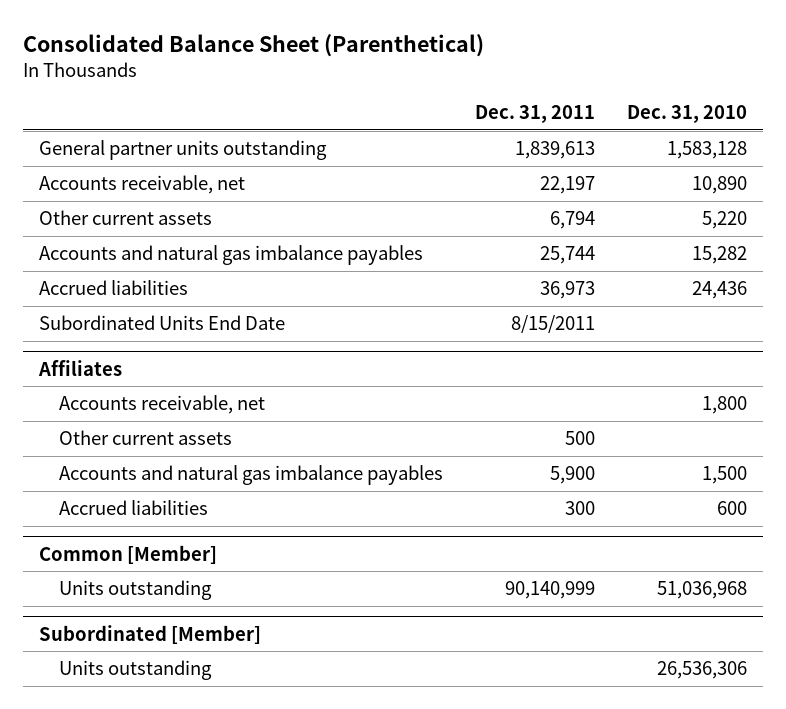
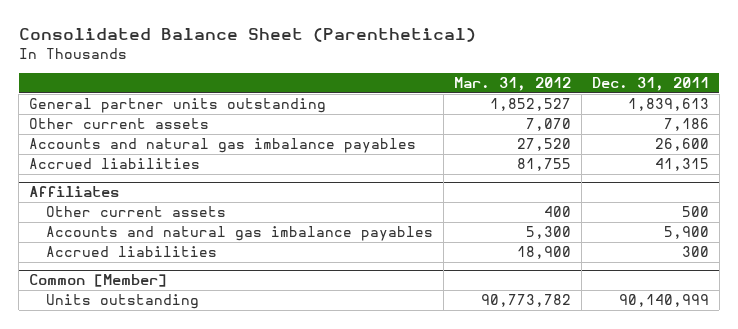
[626,105,747,124] Dec. 31, 2010 -> none
none -> [454,77,572,92] Mar. 31, 2012
[39,175,246,195] Accounts receivable, net -> none
[39,315,286,331] Subordinated Units End Date -> none
[549,211,595,230] 6,794 -> [663,118,709,132] 7,186
[539,246,595,265] 25,744 -> [654,138,709,152] 26,600
[539,281,595,300] 36,973 -> [654,158,709,172] 41,315
[58,395,265,415] Accounts receivable, net -> none
[39,624,262,644] Subordinated [Member] -> none
[58,660,212,681] Units outstanding -> none

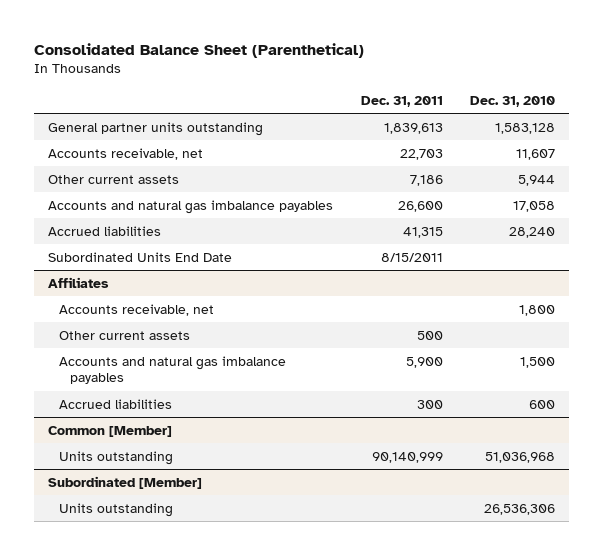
[454,77,572,92] Mar. 31, 2012 -> none
none -> [469,95,555,107] Dec. 31, 2010
none -> [48,147,204,160] Accounts receivable, net
none -> [48,251,233,262] Subordinated Units End Date
none -> [58,303,214,316] Accounts receivable, net
none -> [48,475,203,489] Subordinated [Member]
none -> [58,502,173,517] Units outstanding

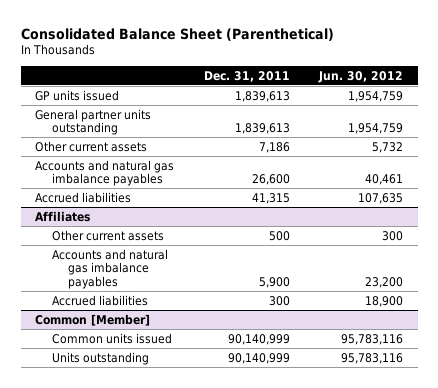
[469,95,555,107] Dec. 31, 2010 -> none
none -> [317,70,403,83] Jun. 30, 2012
none -> [35,89,120,101] GP units issued
[48,147,204,160] Accounts receivable, net -> none
[48,251,233,262] Subordinated Units End Date -> none
[58,303,214,316] Accounts receivable, net -> none
none -> [51,332,172,344] Common units issued
[48,475,203,489] Subordinated [Member] -> none
[58,502,173,517] Units outstanding -> none

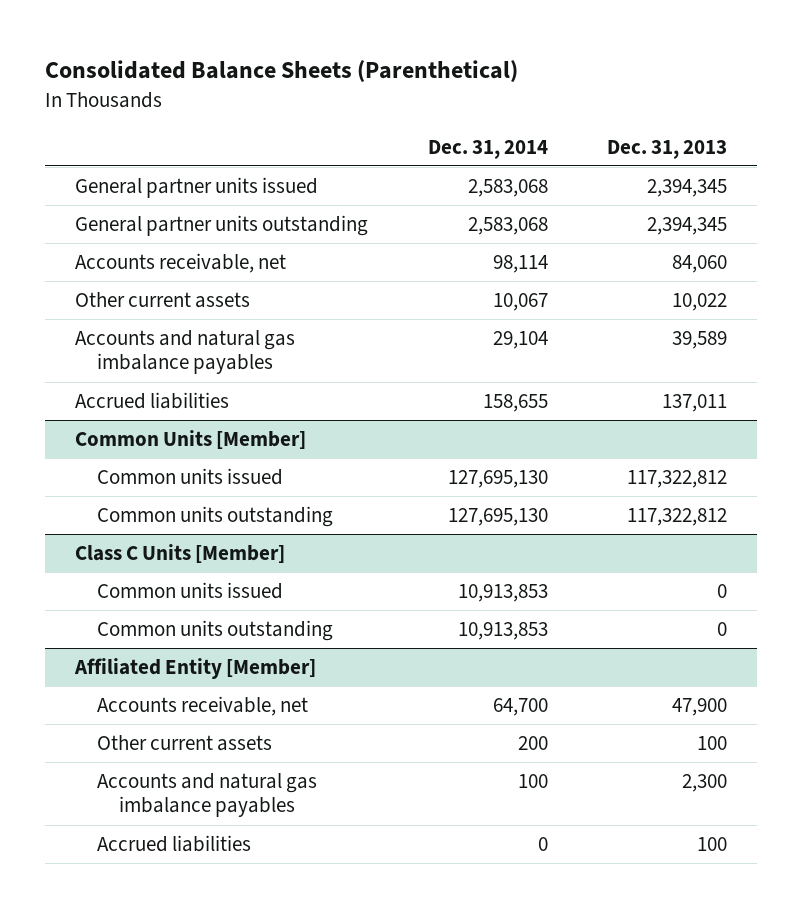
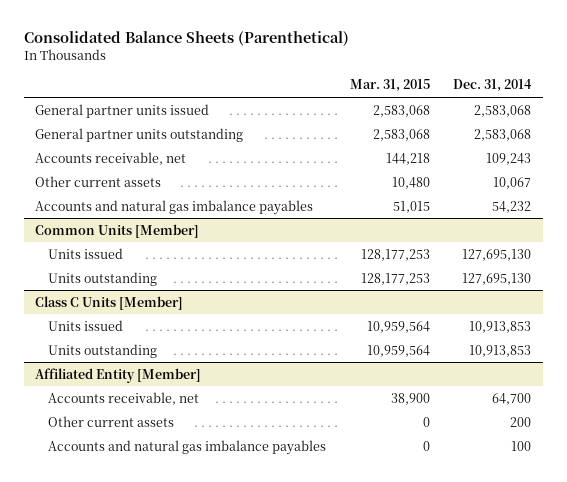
[607,139,728,159] Dec. 31, 2013 -> none
none -> [349,79,430,93] Mar. 31, 2015
[492,255,548,274] 98,114 -> [486,152,532,165] 109,243
[75,392,230,410] Accrued liabilities -> none
[492,331,548,350] 29,104 -> [492,200,532,213] 54,232
[97,468,284,486] Common units issued -> [48,247,124,259] Units issued
[97,506,334,528] Common units outstanding -> [48,271,158,286] Units outstanding
[97,582,284,600] Common units issued -> [48,319,124,331] Units issued
[97,620,334,642] Common units outstanding -> [48,343,158,358] Units outstanding
[97,835,252,853] Accrued liabilities -> none

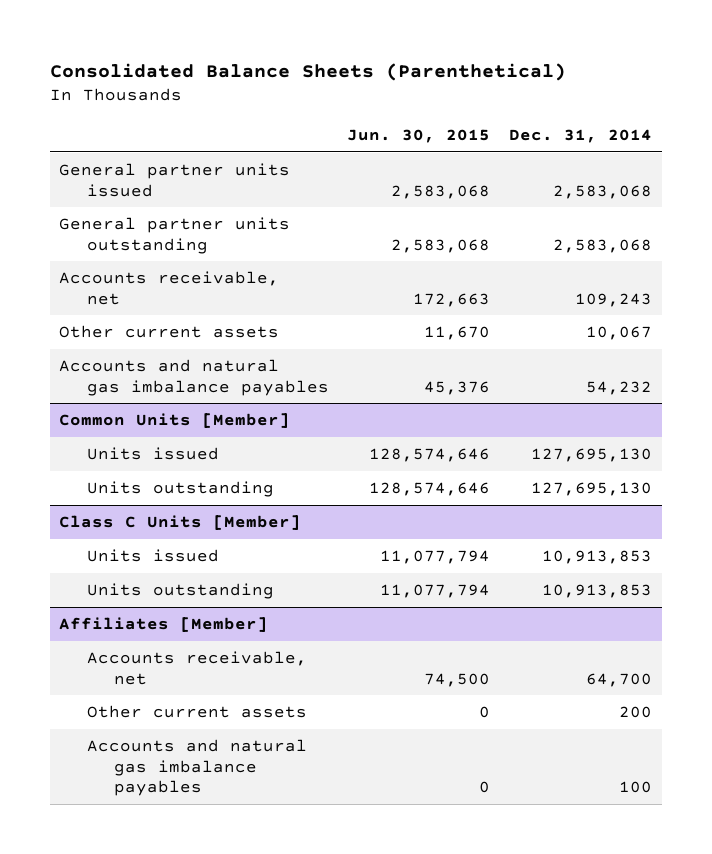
[349,79,430,93] Mar. 31, 2015 -> none
none -> [347,128,491,143] Jun. 30, 2015
[35,367,202,383] Affiliated Entity [Member] -> [59,617,269,633] Affiliates [Member]

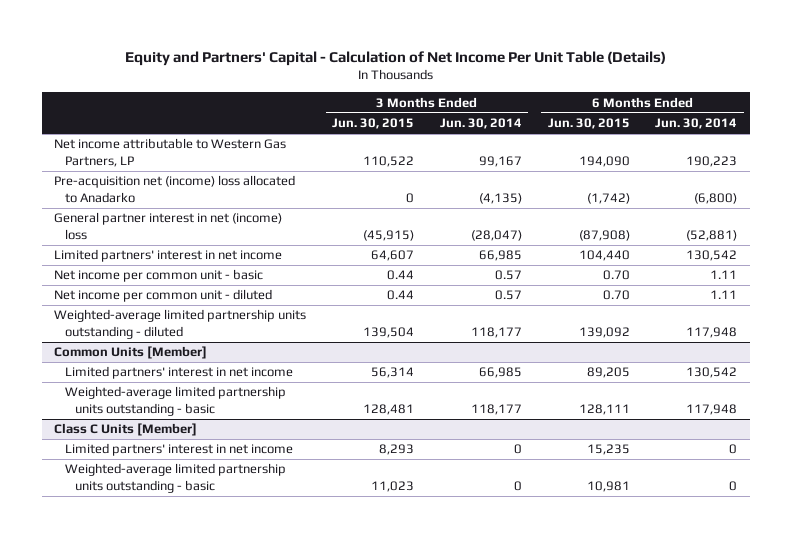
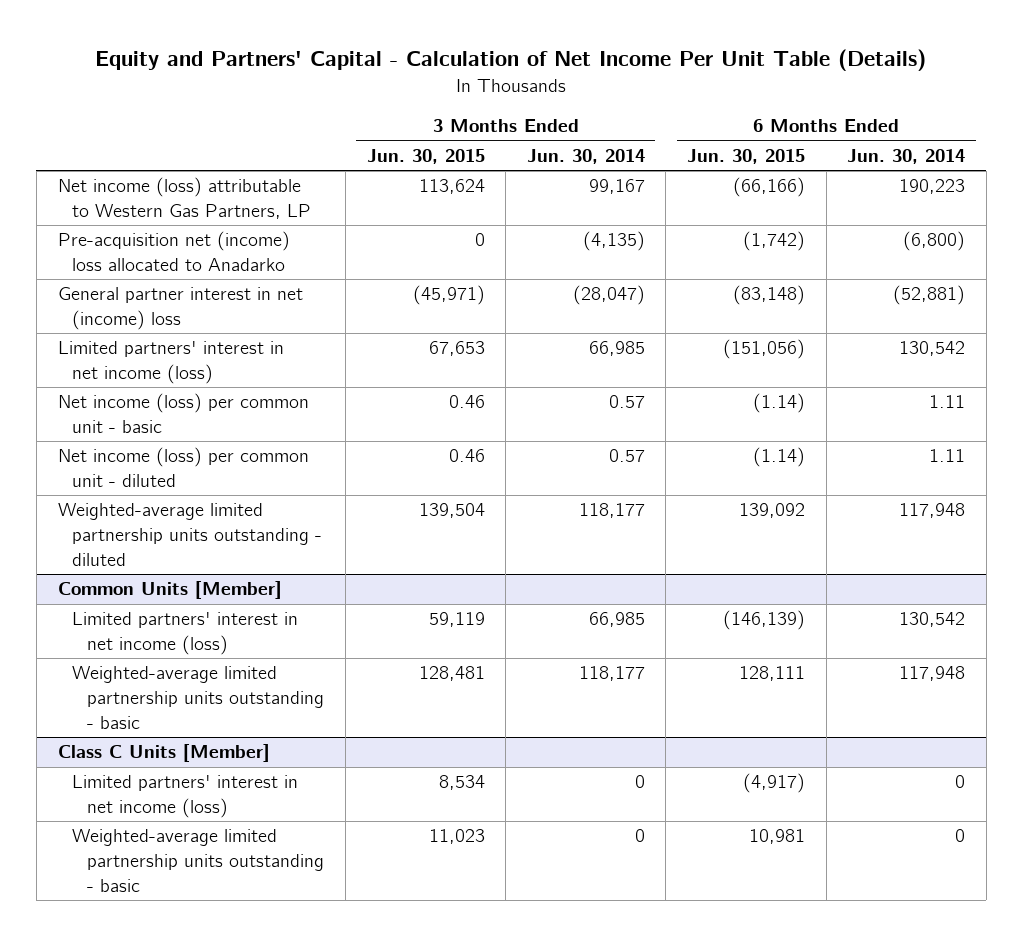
[54,138,287,167] Net income attributable to Western Gas Partners, LP -> [57,177,312,219] Net income (loss) attributable to Western Gas Partners, LP
[363,155,415,167] 110,522 -> [418,179,485,195] 113,624
[578,155,630,167] 194,090 -> [733,177,806,198] (66,166)
[363,229,415,241] (45,915) -> [412,285,485,306] (45,971)
[578,229,630,241] (87,908) -> [733,285,806,306] (83,148)
[54,249,283,263] Limited partners' interest in net income -> [57,341,284,384] Limited partners' interest in net income (loss)
[371,250,415,262] 64,607 -> [428,341,485,357] 67,653
[578,250,630,262] 104,440 -> [723,339,806,360] (151,056)
[54,269,264,283] Net income per common unit - basic -> [57,393,309,433] Net income (loss) per common unit - basic
[387,270,415,281] 0.44 -> [448,395,485,409] 0.46
[602,270,630,281] 0.70 -> [753,393,806,414] (1.14)
[54,289,273,303] Net income per common unit - diluted -> [57,447,309,487] Net income (loss) per common unit - diluted
[387,290,415,301] 0.44 -> [448,449,485,463] 0.46
[602,290,630,301] 0.70 -> [753,447,806,468] (1.14)
[64,366,293,380] Limited partners' interest in net income -> [72,612,299,655] Limited partners' interest in net income (loss)
[371,367,415,379] 56,314 -> [428,612,485,628] 59,119
[586,367,630,379] 89,205 -> [723,610,806,631] (146,139)
[64,443,293,457] Limited partners' interest in net income -> [72,775,299,818] Limited partners' interest in net income (loss)
[379,444,415,456] 8,293 -> [438,775,485,791] 8,534
[586,444,630,456] 15,235 -> [743,773,806,794] (4,917)

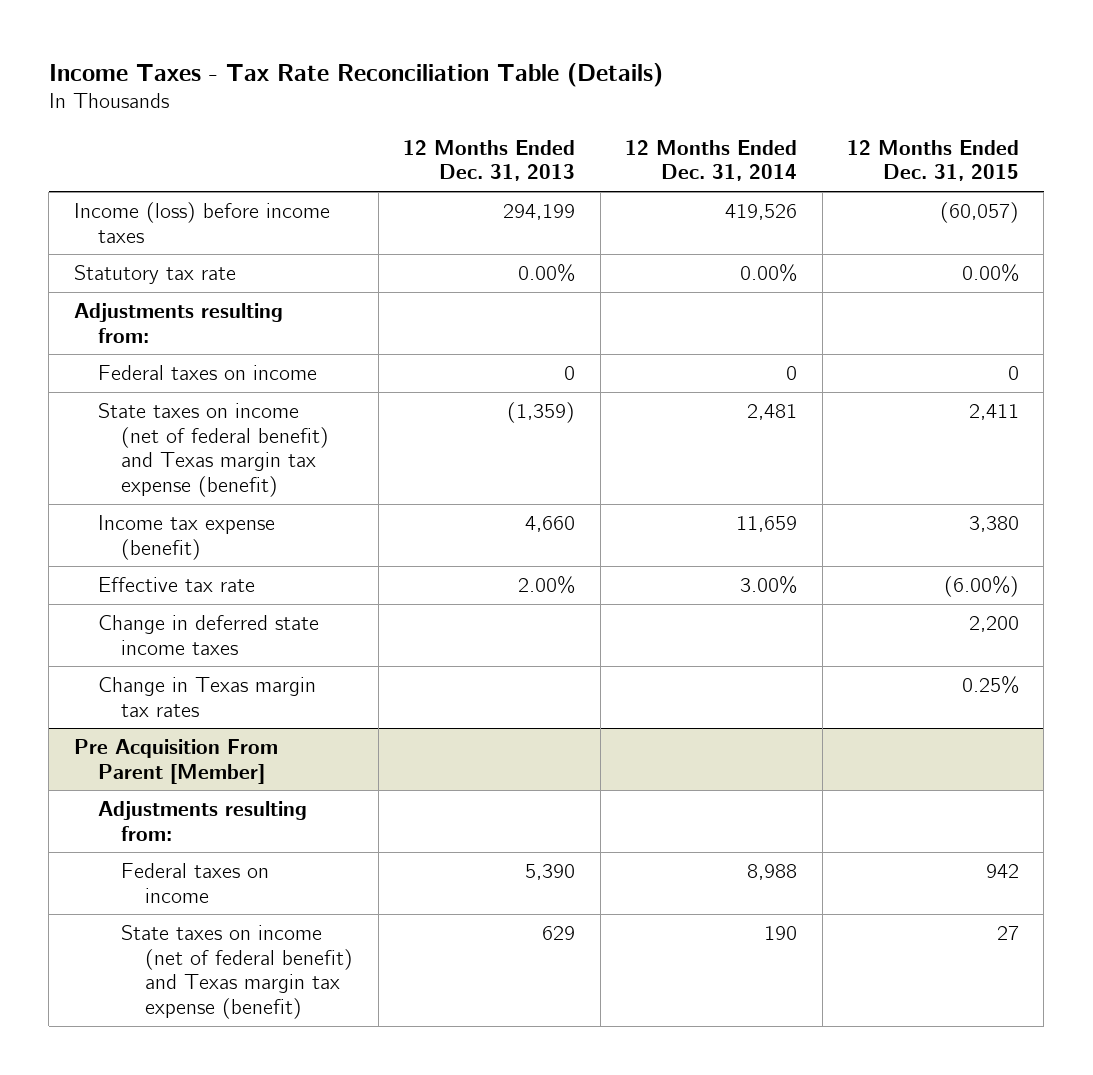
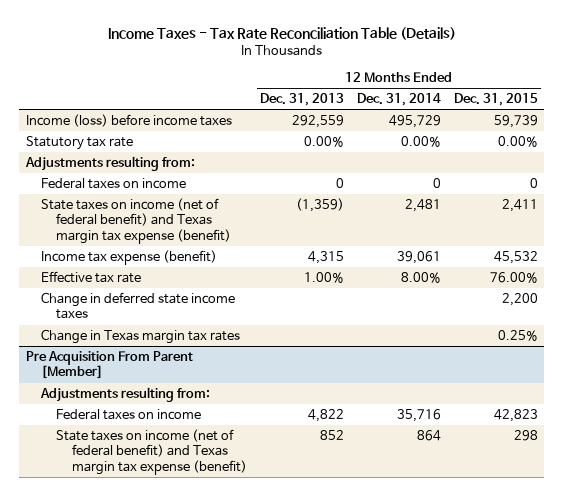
[503,203,576,220] 294,199 -> [291,114,344,128] 292,559
[725,203,798,220] 419,526 -> [388,114,441,128] 495,729
[939,201,1019,223] (60,057) -> [493,114,538,128] 59,739
[525,515,576,532] 4,660 -> [307,250,344,264] 4,315
[736,515,798,532] 11,659 -> [396,250,441,264] 39,061
[968,515,1019,532] 3,380 -> [493,250,538,264] 45,532
[518,575,576,594] 2.00% -> [303,271,344,283] 1.00%
[740,575,798,594] 3.00% -> [400,271,441,283] 8.00%
[943,575,1019,597] (6.00%) -> [489,271,538,283] 76.00%
[525,863,576,880] 5,390 -> [307,408,344,422] 4,822
[747,863,798,880] 8,988 -> [396,408,441,422] 35,716
[985,863,1019,878] 942 -> [493,408,538,422] 42,823
[542,925,576,940] 629 -> [319,429,344,440] 852
[764,925,798,940] 190 -> [416,429,441,441] 864
[996,925,1019,940] 27 -> [513,429,538,441] 298

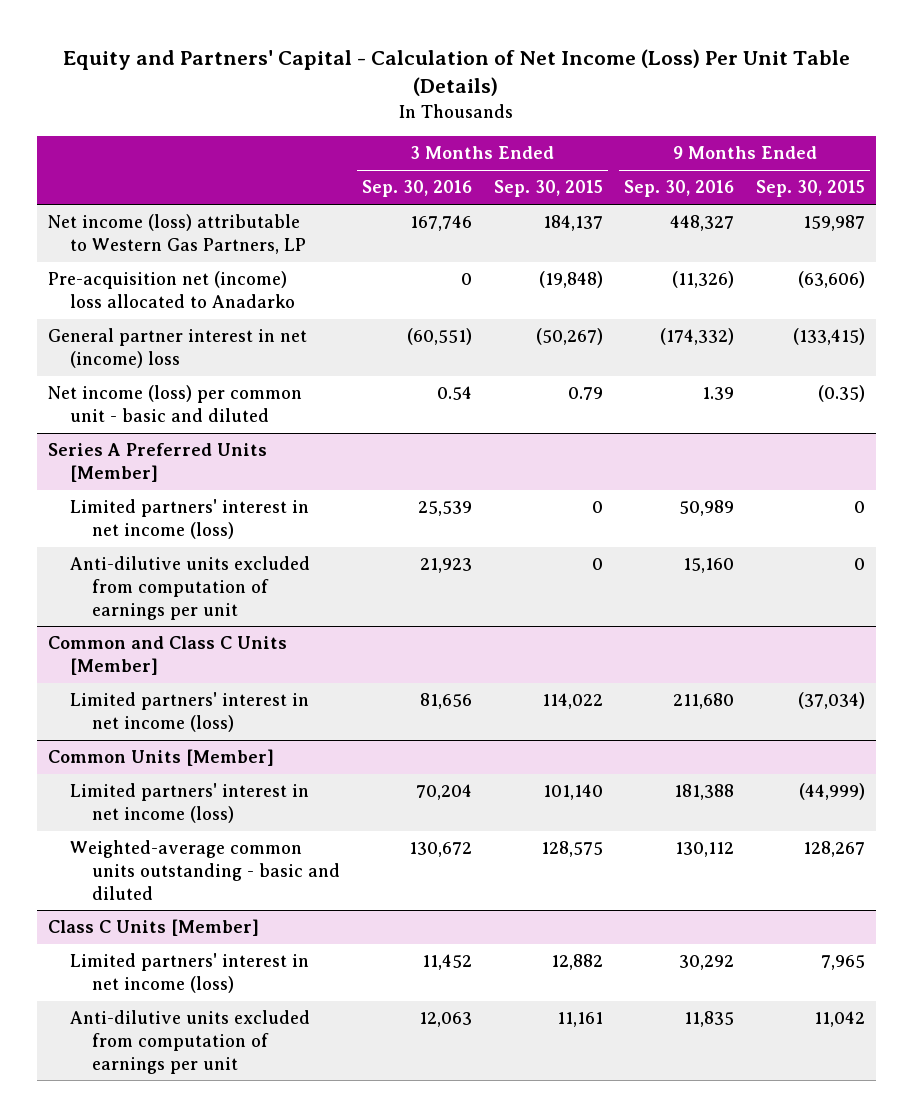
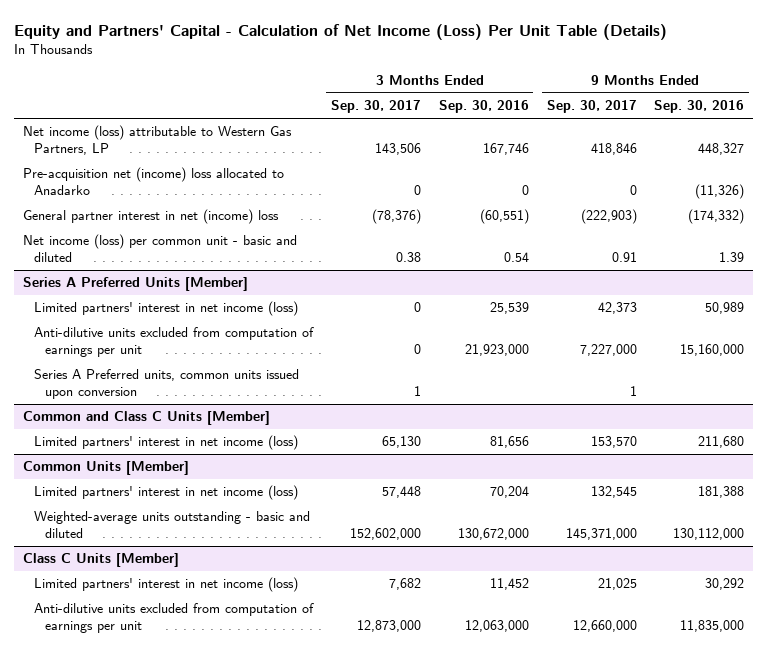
[493,180,603,198] Sep. 30, 2015 -> none
[755,180,865,198] Sep. 30, 2015 -> none
none -> [330,100,421,114] Sep. 30, 2017
none -> [546,100,637,114] Sep. 30, 2017
[420,558,473,574] 21,923 -> [464,343,529,356] 21,923,000
[683,558,735,574] 15,160 -> [680,343,745,356] 15,160,000
none -> [34,369,300,399] Series A Preferred units, common units issued upon conversion
[70,840,341,900] Weighted-average common units outstanding - basic and diluted -> [34,511,311,538] Weighted-average units outstanding - basic and diluted
[409,842,473,858] 130,672 -> [457,527,529,540] 130,672,000
[675,842,735,858] 130,112 -> [673,527,745,540] 130,112,000
[419,1012,473,1028] 12,063 -> [464,619,529,632] 12,063,000
[684,1011,735,1028] 11,835 -> [680,619,745,632] 11,835,000

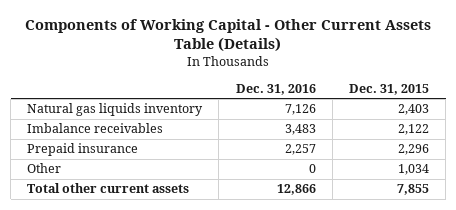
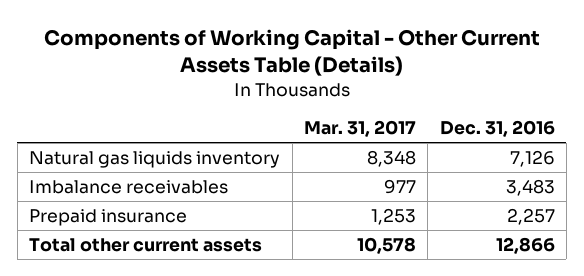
[348,83,429,95] Dec. 31, 2015 -> none
none -> [303,120,416,138] Mar. 31, 2017
[27,163,62,174] Other -> none

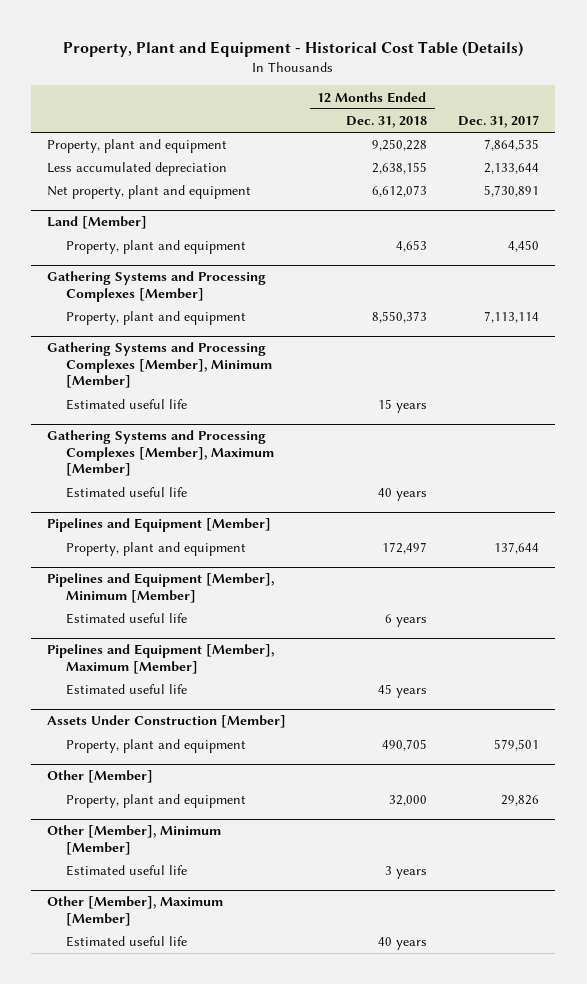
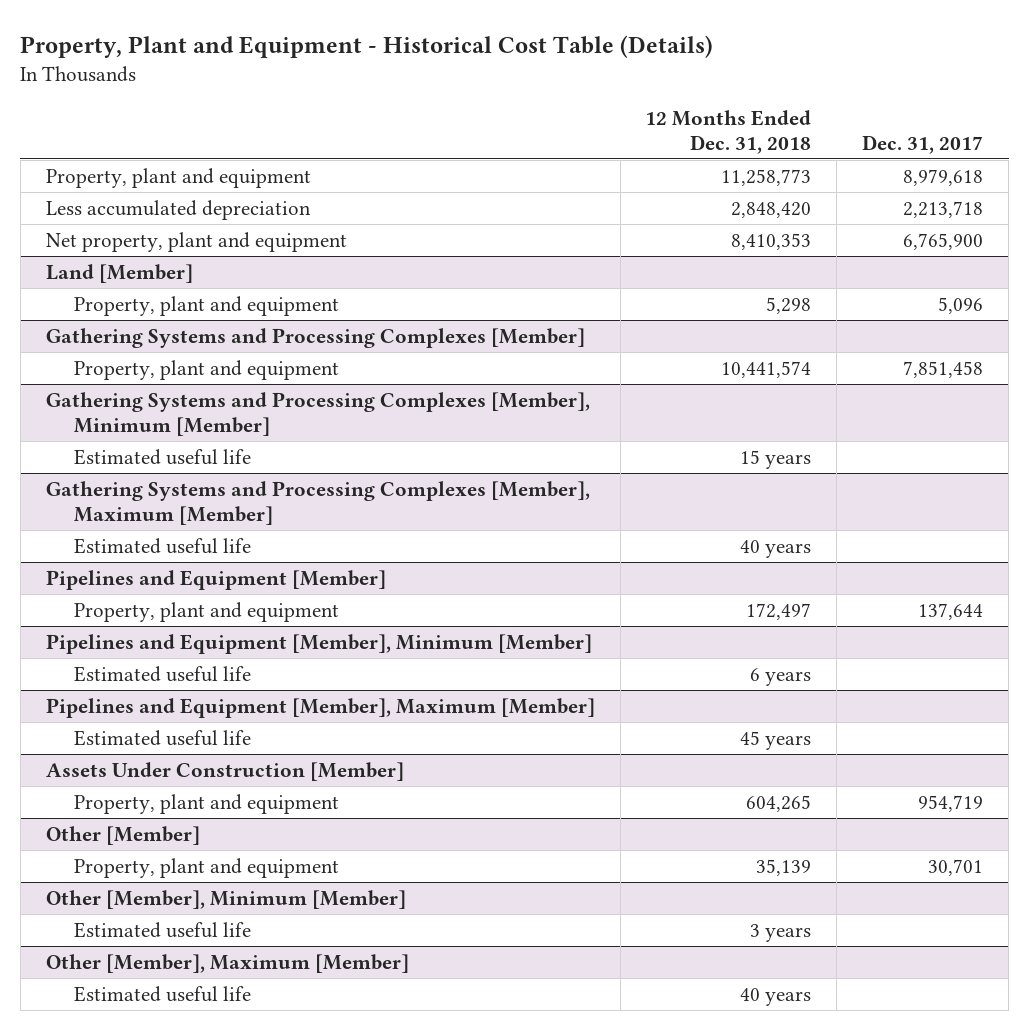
[371,139,427,152] 9,250,228 -> [721,168,812,186] 11,258,773
[484,139,540,152] 7,864,535 -> [903,168,984,186] 8,979,618
[371,162,427,175] 2,638,155 -> [731,201,812,218] 2,848,420
[484,163,540,175] 2,133,644 -> [903,200,984,218] 2,213,718
[371,185,427,198] 6,612,073 -> [731,232,812,250] 8,410,353
[484,185,540,198] 5,730,891 -> [903,232,984,250] 6,765,900
[395,240,427,253] 4,653 -> [766,296,812,314] 5,298
[508,240,540,253] 4,450 -> [938,296,984,314] 5,096
[371,311,427,324] 8,550,373 -> [721,360,812,378] 10,441,574
[484,311,540,324] 7,113,114 -> [903,360,984,378] 7,851,458
[381,739,427,752] 490,705 -> [746,794,812,812] 604,265
[494,739,540,752] 579,501 -> [918,794,984,812] 954,719
[388,795,427,807] 32,000 -> [756,858,812,876] 35,139
[501,795,540,807] 29,826 -> [928,858,984,876] 30,701

